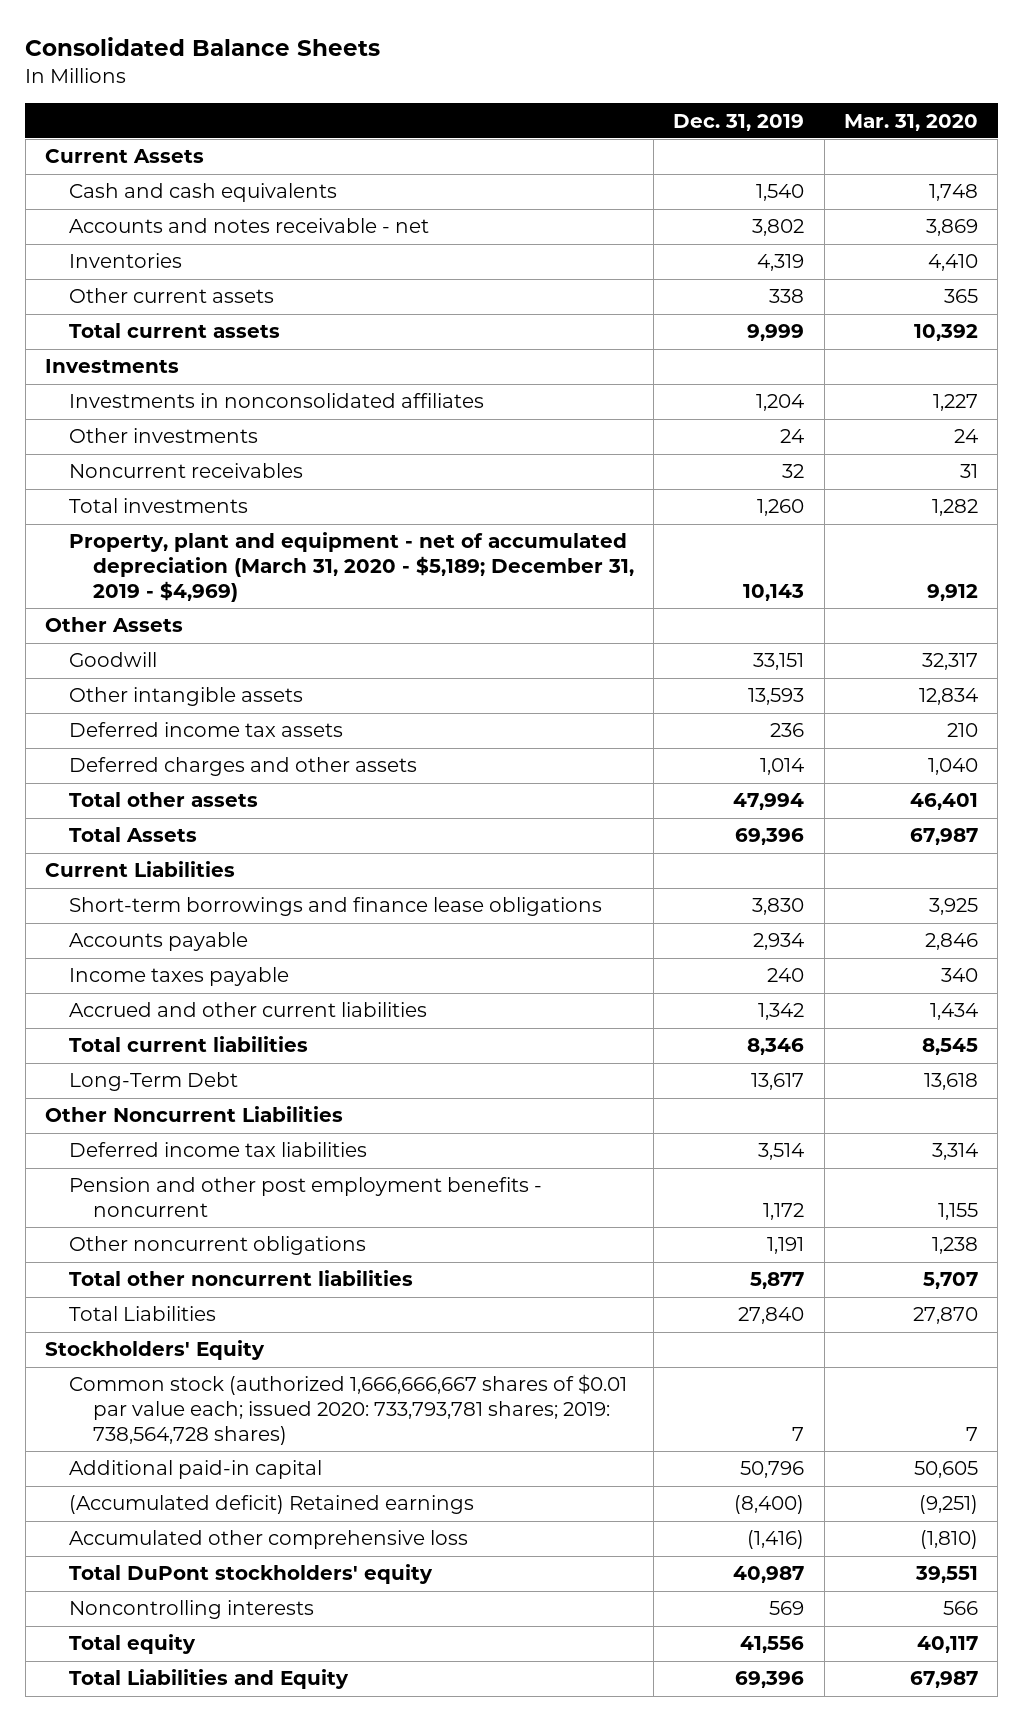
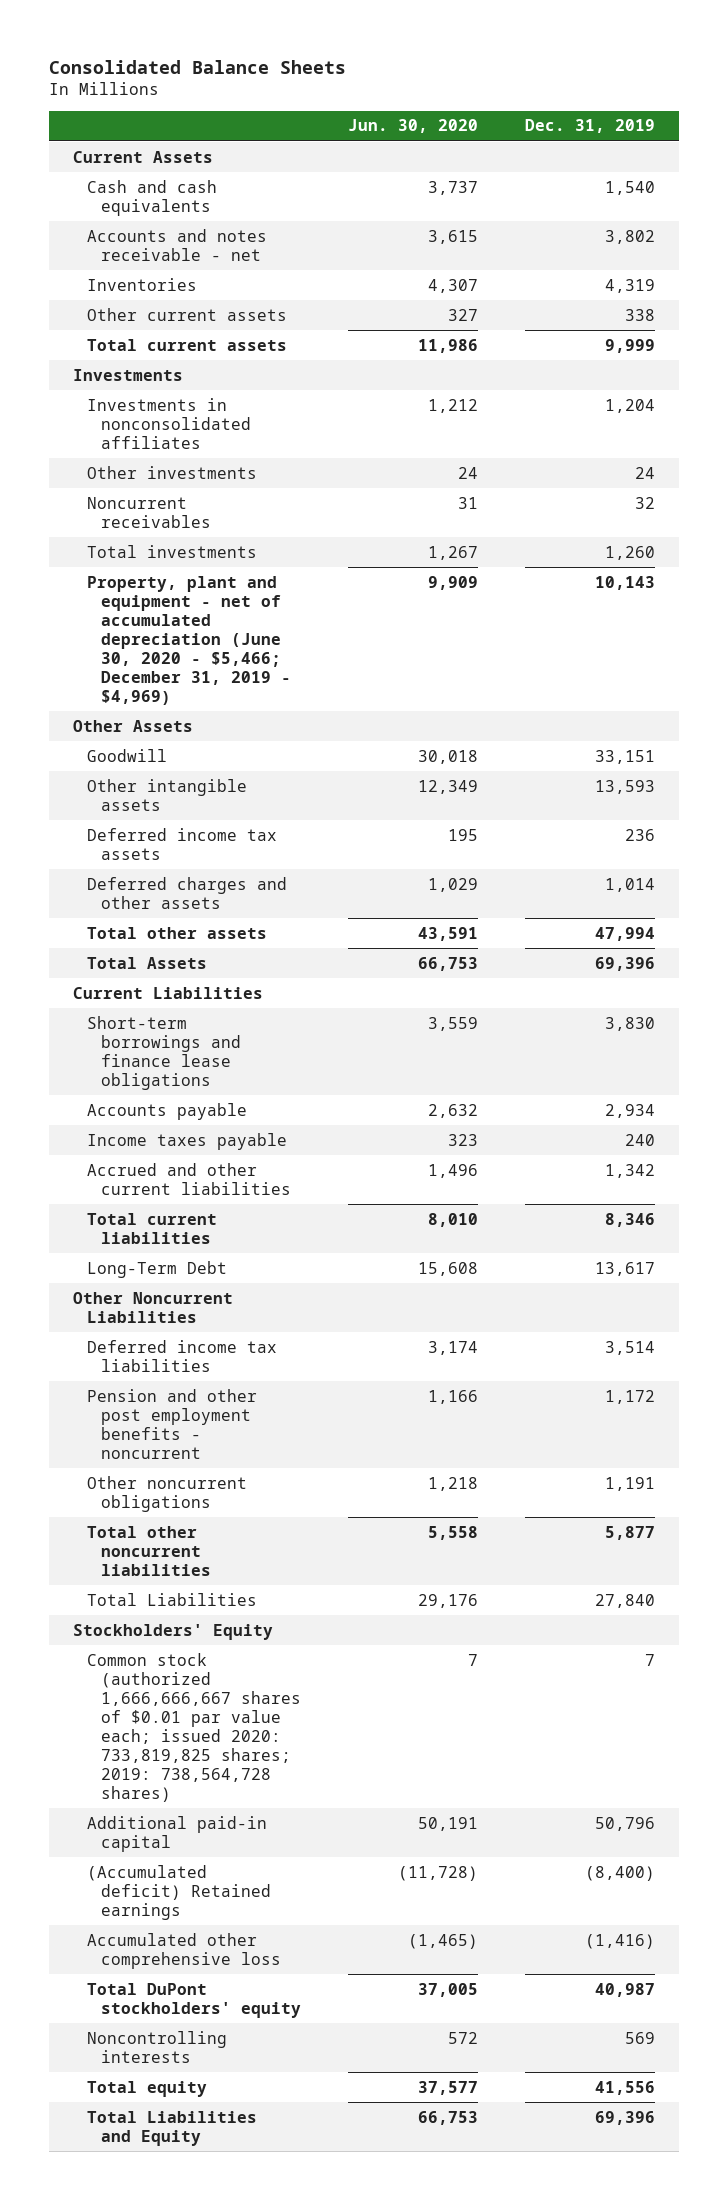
[844,113,979,131] Mar. 31, 2020 -> none
none -> [348,119,479,134] Jun. 30, 2020
[68,532,634,602] Property, plant and equipment - net of accumulated depreciation (March 31, 2020 - $5,189; December 31, 2019 - $4,969) -> [86,575,292,705] Property, plant and equipment - net of accumulated depreciation (June 30, 2020 - $5,466; December 31, 2019 - $4,969)
[68,1374,627,1445] Common stock (authorized 1,666,666,667 shares of $0.01 par value each; issued 2020: 733,793,781 shares; 2019: 738,564,728 shares) -> [86,1652,302,1802] Common stock (authorized 1,666,666,667 shares of $0.01 par value each; issued 2020: 733,819,825 shares; 2019: 738,564,728 shares)

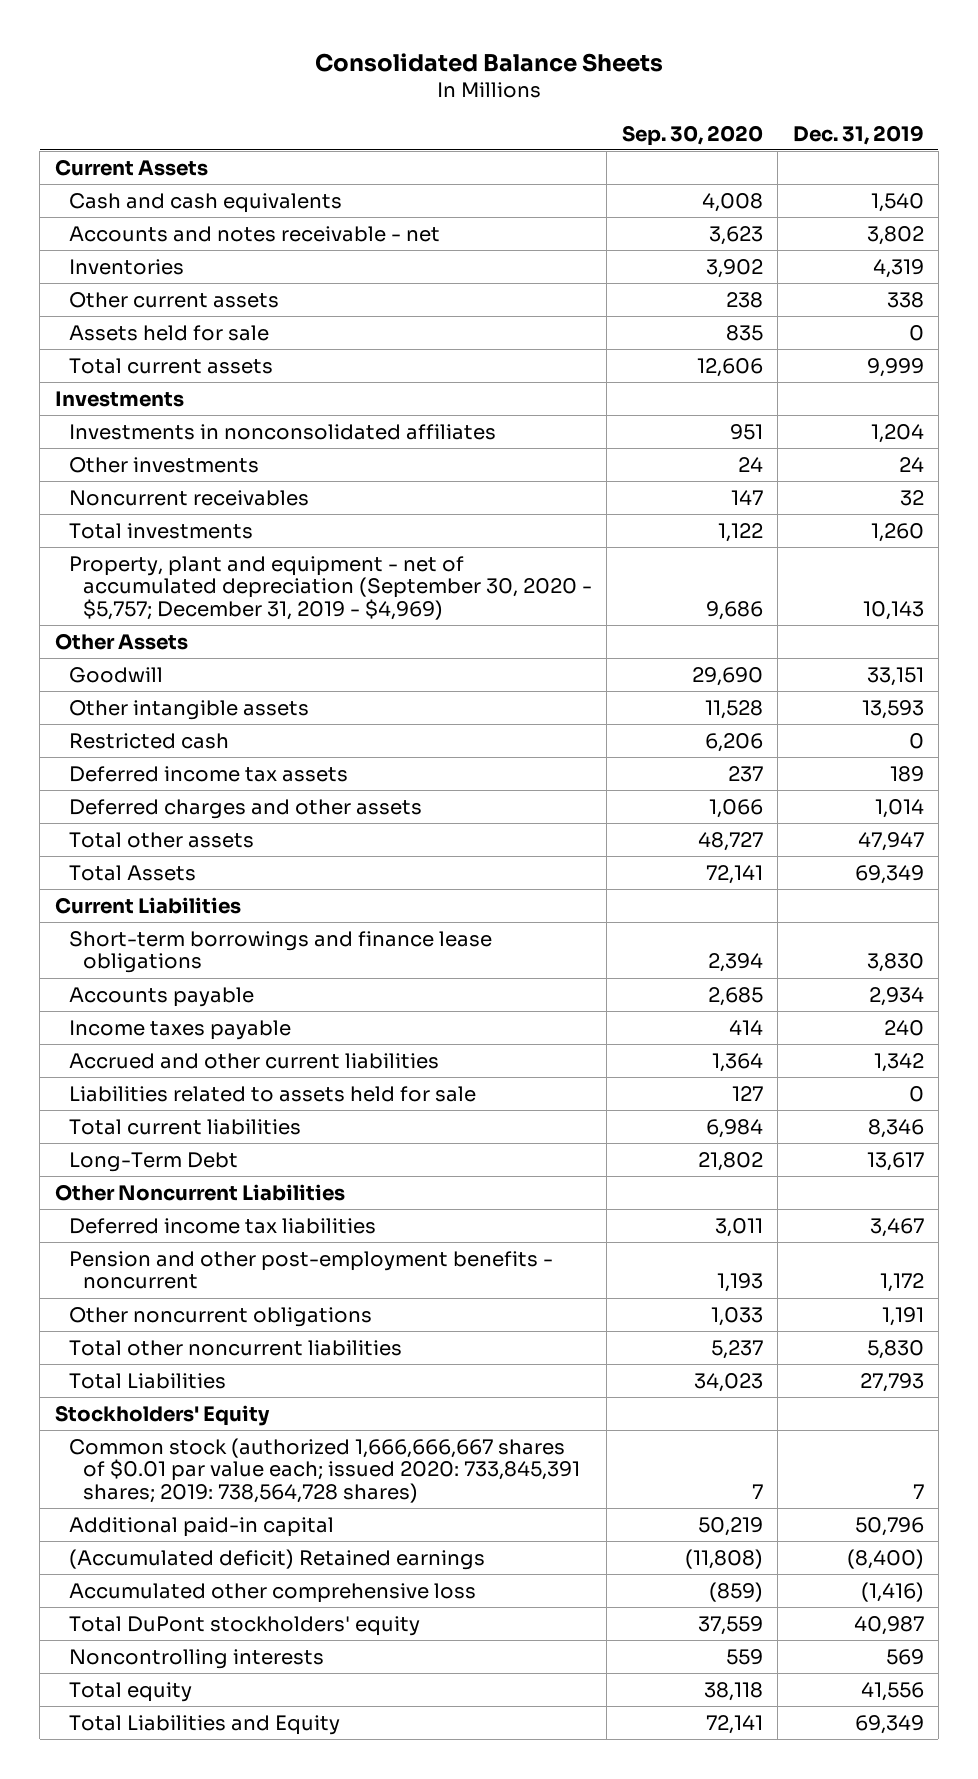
[348,119,479,134] Jun. 30, 2020 -> none
none -> [621,124,763,146] Sep. 30, 2020
none -> [68,324,269,341] Assets held for sale
[86,575,292,705] Property, plant and equipment - net of accumulated depreciation (June 30, 2020 - $5,466; December 31, 2019 - $4,969) -> [68,555,593,621] Property, plant and equipment - net of accumulated depreciation (September 30, 2020 - $5,757; December 31, 2019 - $4,969)
none -> [68,732,229,749] Restricted cash
[625,828,656,841] 236 -> [889,765,924,782] 189
[595,926,656,941] 47,994 -> [857,831,924,851] 47,947
[595,956,656,971] 69,396 -> [854,864,924,884] 69,349
none -> [68,1085,476,1102] Liabilities related to assets held for sale
[605,1340,656,1355] 3,514 -> [869,1217,924,1237] 3,467
[86,1388,257,1459] Pension and other post employment benefits - noncurrent -> [68,1250,553,1290] Pension and other post-employment benefits - noncurrent
[605,1525,656,1540] 5,877 -> [866,1339,924,1359] 5,830
[595,1593,656,1608] 27,840 -> [859,1372,924,1392] 27,793
[86,1652,302,1802] Common stock (authorized 1,666,666,667 shares of $0.01 par value each; issued 2020: 733,819,825 shares; 2019: 738,564,728 shares) -> [68,1437,581,1504] Common stock (authorized 1,666,666,667 shares of $0.01 par value each; issued 2020: 733,845,391 shares; 2019: 738,564,728 shares)
[595,2110,656,2125] 69,396 -> [854,1714,924,1734] 69,349

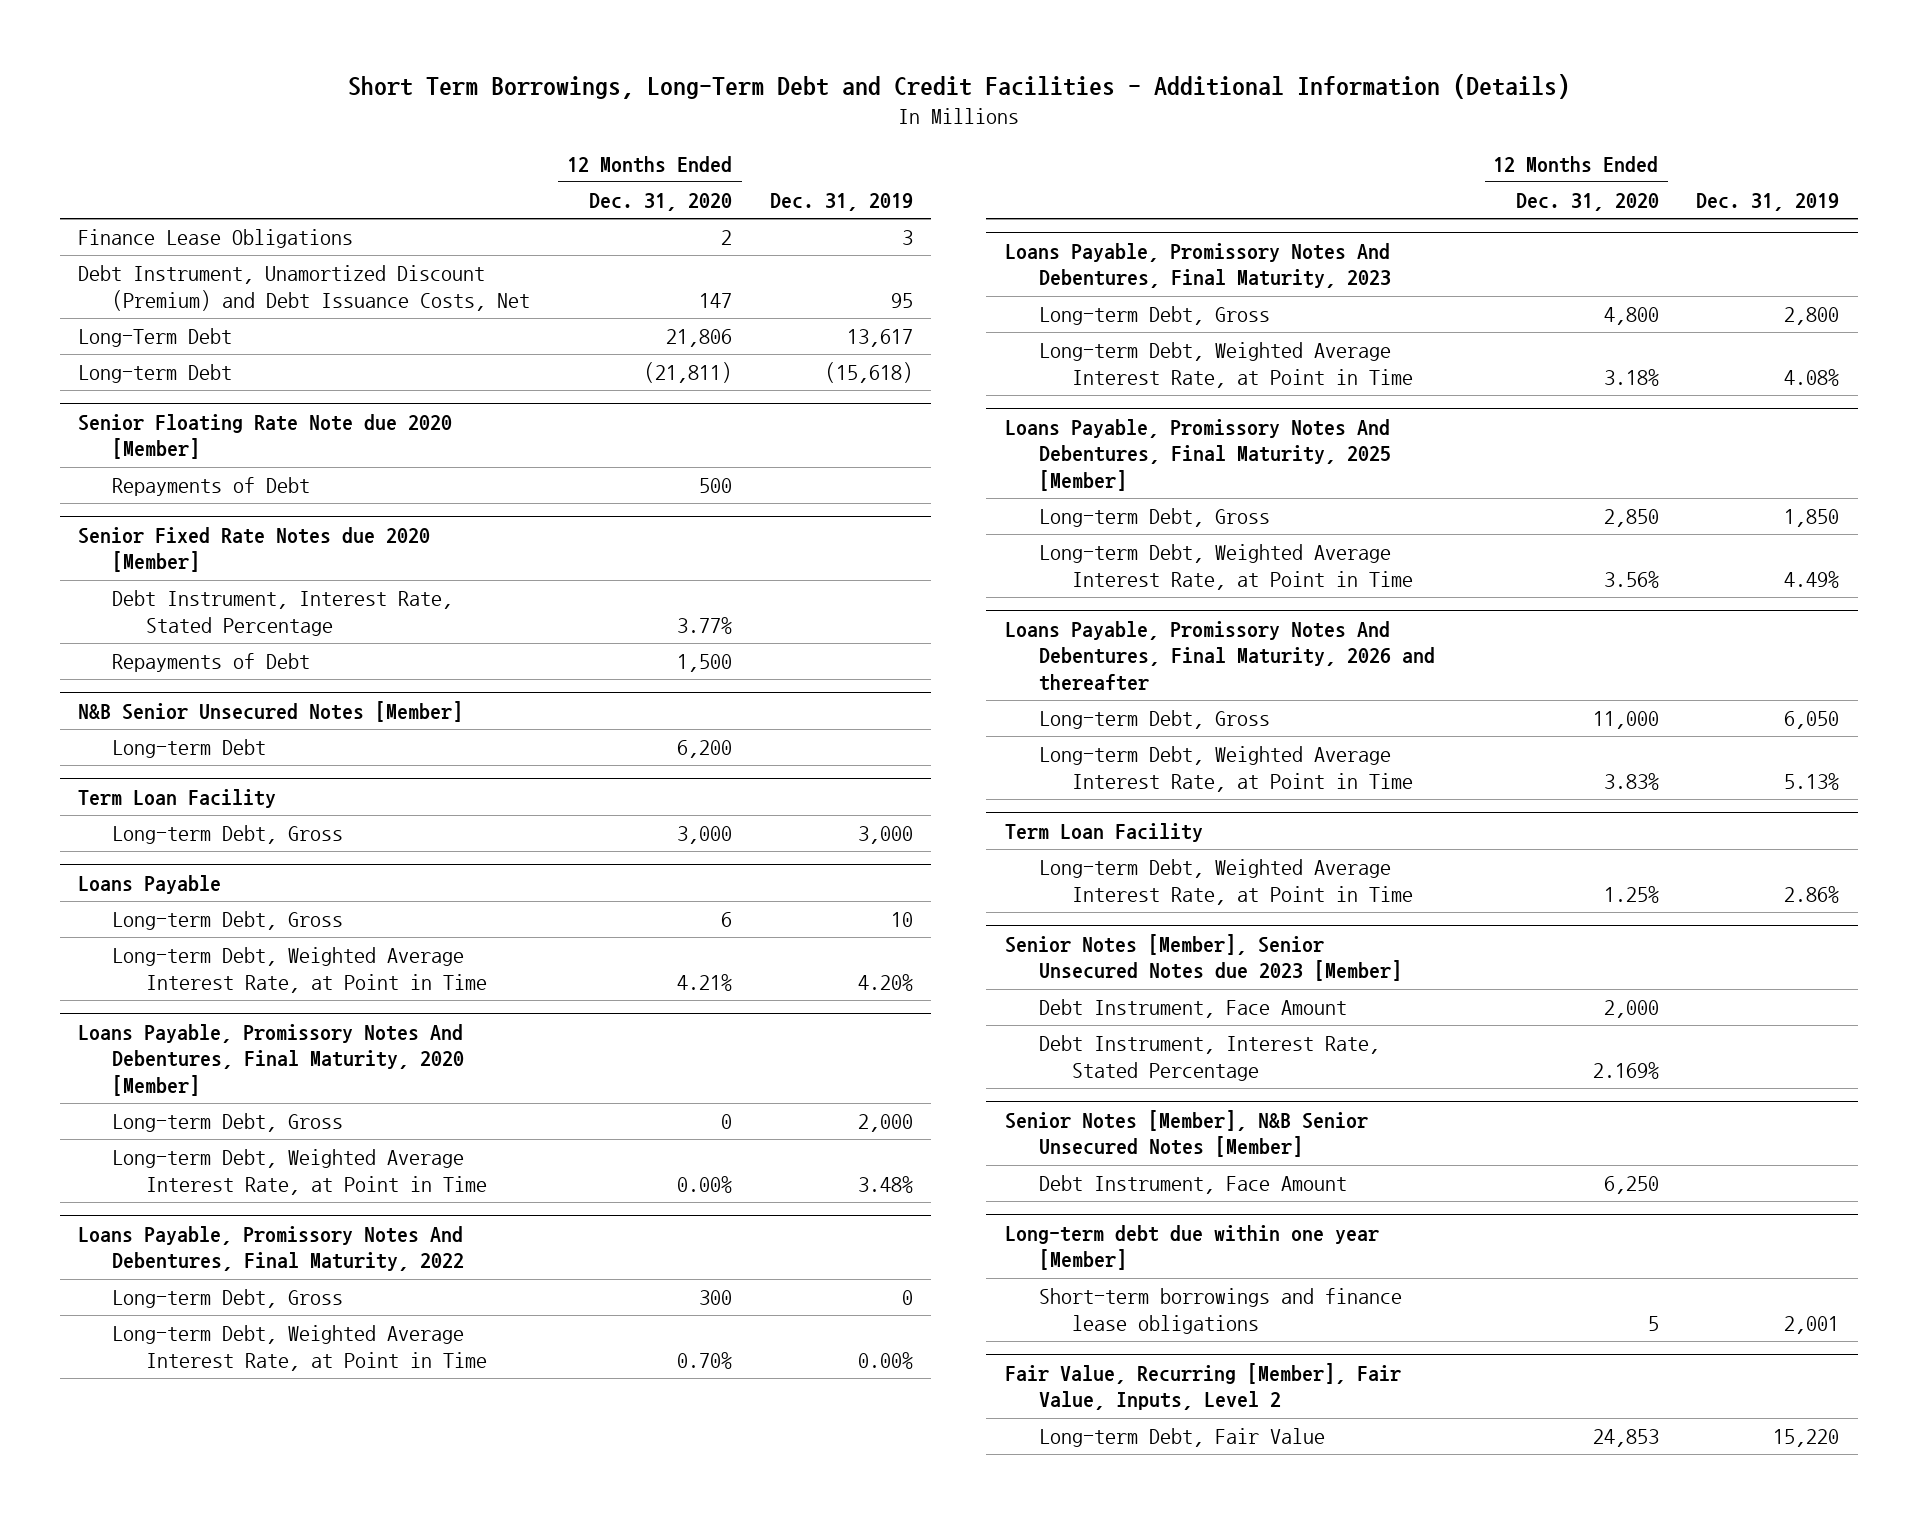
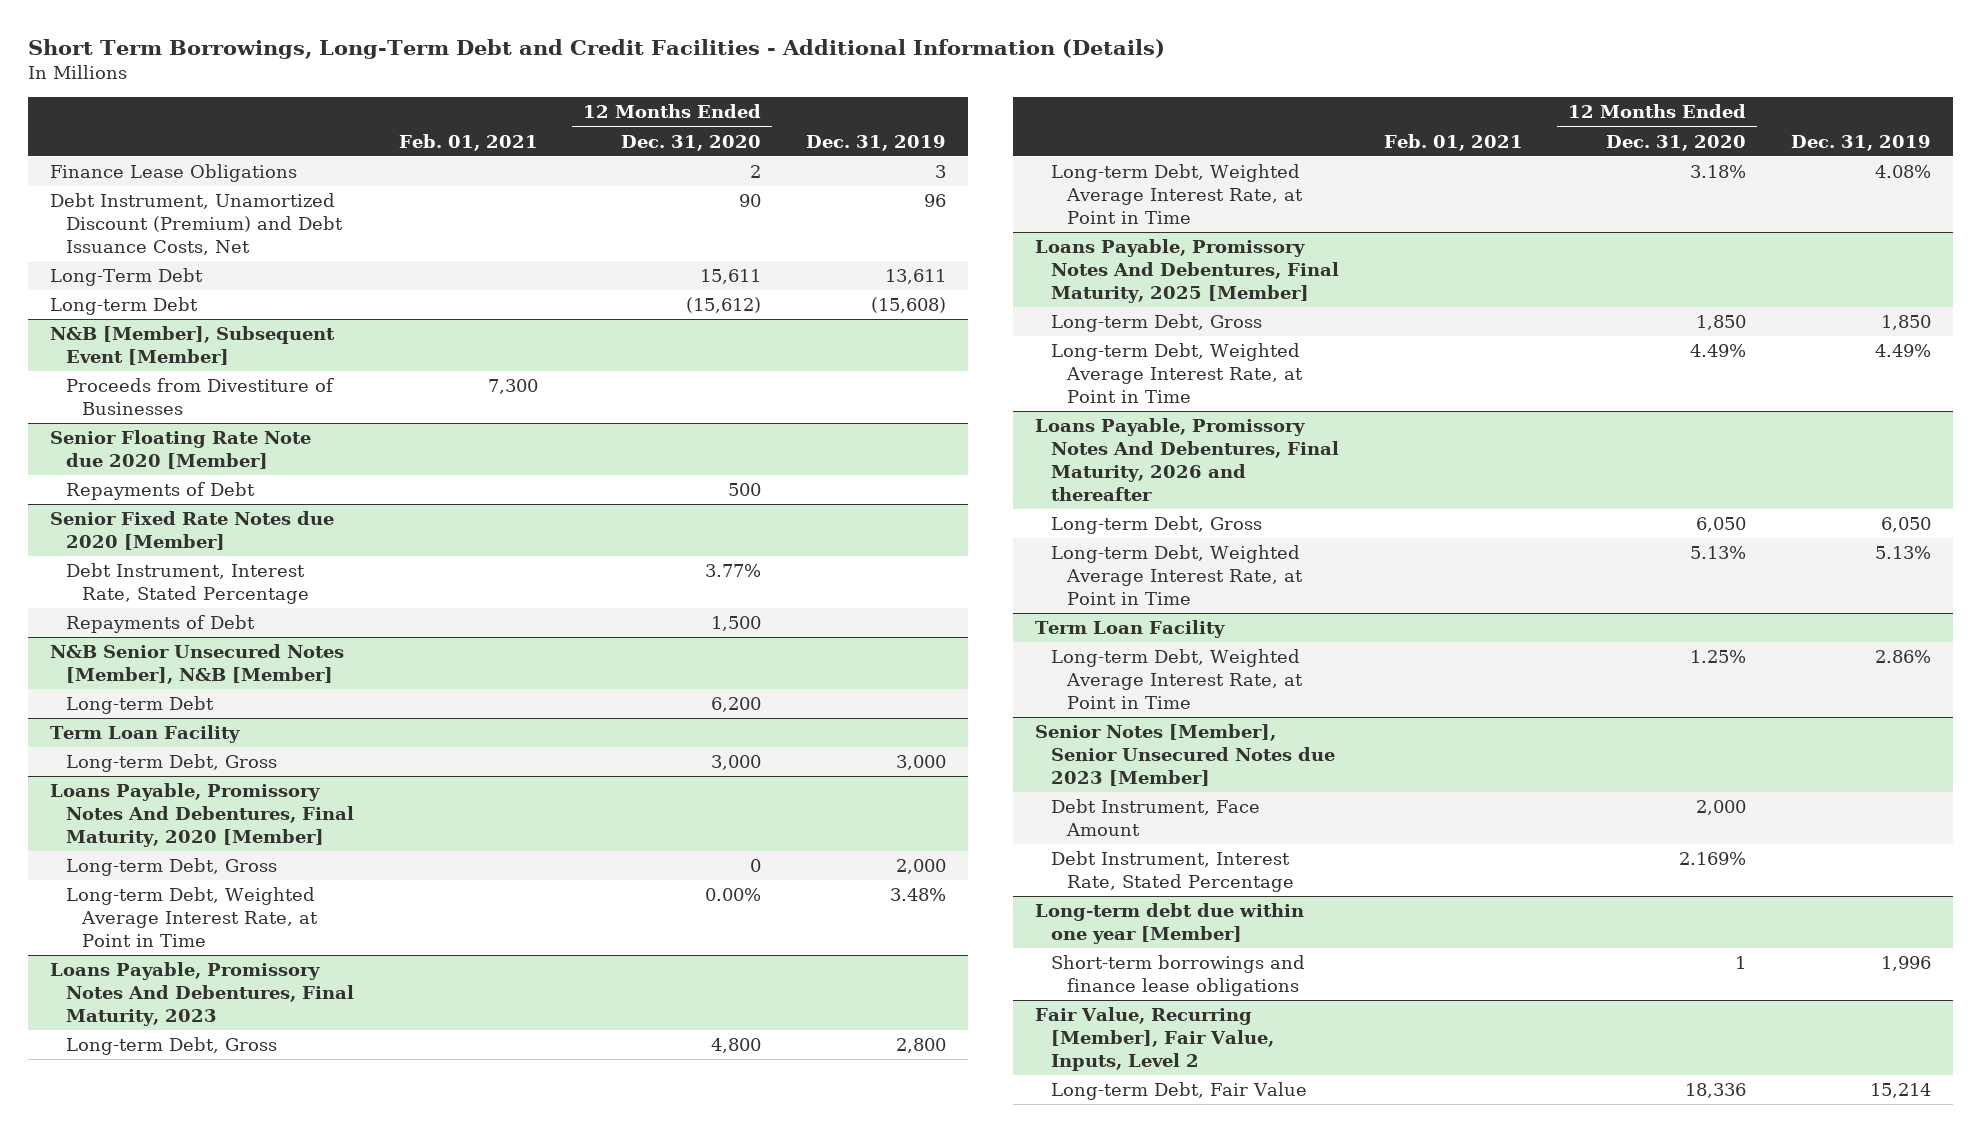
none -> [399,133,539,151] Feb. 01, 2021
[699,293,733,309] 147 -> [738,194,761,208] 90
[890,293,913,309] 95 -> [923,194,946,208] 96
[666,329,733,348] 21,806 -> [699,269,761,285] 15,611
[846,329,913,348] 13,617 -> [884,269,946,285] 13,611
[644,362,733,384] (21,811) -> [685,297,761,314] (15,612)
[824,362,913,384] (15,618) -> [870,297,946,314] (15,608)
none -> [50,326,336,366] N&B [Member], Subsequent Event [Member]
none -> [66,378,335,416] Proceeds from Divestiture of Businesses
[78,700,464,722] N&B Senior Unsecured Notes [Member] -> [50,644,345,685] N&B Senior Unsecured Notes [Member], N&B [Member]
[78,874,222,894] Loans Payable -> none
[111,911,343,931] Long-term Debt, Gross -> none
[111,947,487,994] Long-term Debt, Weighted Average Interest Rate, at Point in Time -> none
[78,1225,464,1272] Loans Payable, Promissory Notes And Debentures, Final Maturity, 2022 -> none
[111,1289,343,1309] Long-term Debt, Gross -> none
[111,1325,487,1372] Long-term Debt, Weighted Average Interest Rate, at Point in Time -> none
[1603,509,1659,528] 2,850 -> [1696,315,1747,331] 1,850
[1603,571,1659,589] 3.56% -> [1690,344,1747,358] 4.49%
[1592,711,1659,730] 11,000 -> [1696,517,1747,533] 6,050
[1603,773,1659,791] 3.83% -> [1690,546,1747,560] 5.13%
[1004,1109,1368,1158] Senior Notes [Member], N&B Senior Unsecured Notes [Member] -> none
[1038,1175,1347,1195] Debt Instrument, Face Amount -> none
[1647,1316,1659,1332] 5 -> [1735,956,1747,970] 1
[1784,1316,1840,1335] 2,001 -> [1880,956,1931,972] 1,996
[1592,1429,1659,1448] 24,853 -> [1685,1083,1747,1099] 18,336
[1773,1429,1840,1448] 15,220 -> [1869,1083,1931,1099] 15,214

